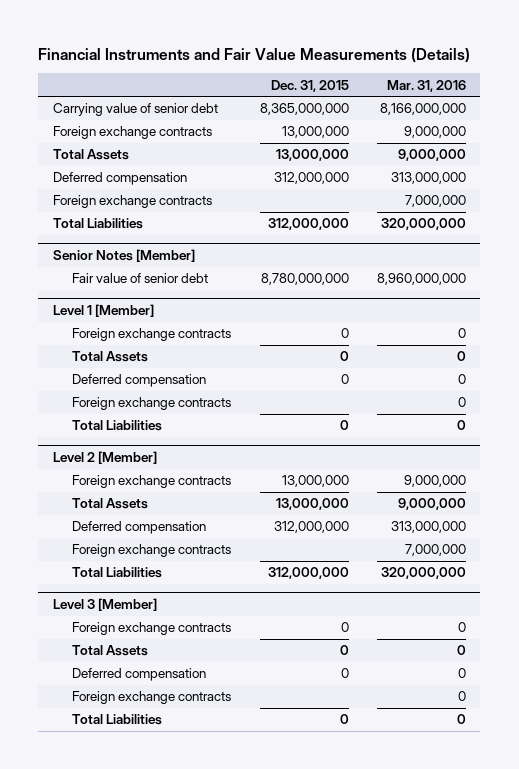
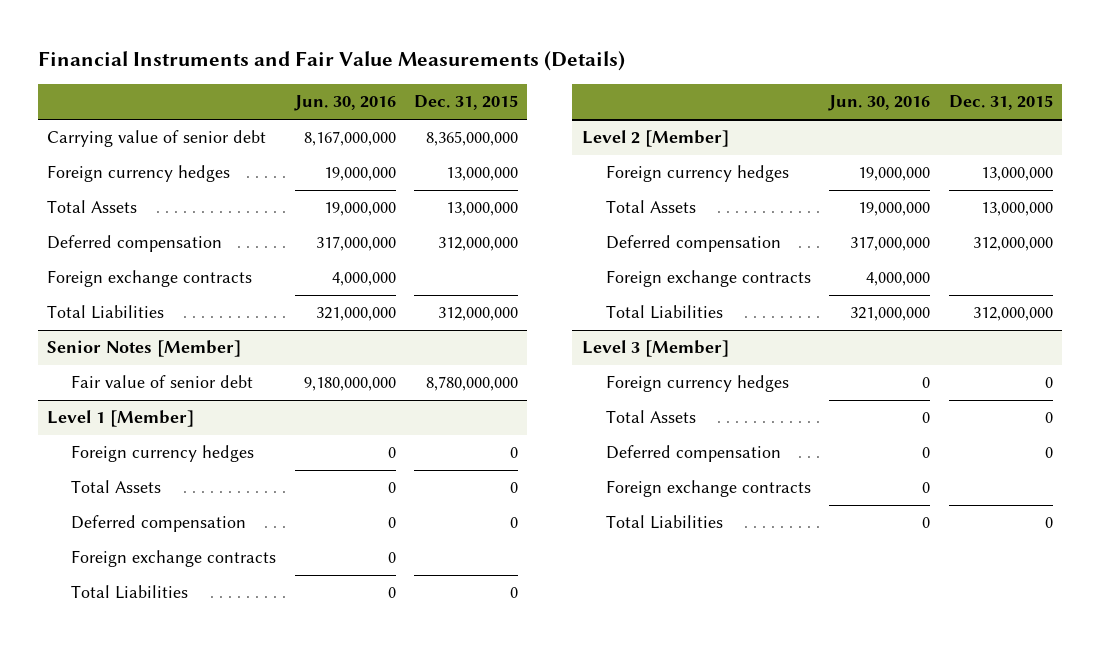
[387,79,467,92] Mar. 31, 2016 -> none
none -> [293,95,396,112] Jun. 30, 2016
[52,126,212,140] Foreign exchange contracts -> [47,165,231,183] Foreign currency hedges
[72,328,232,342] Foreign exchange contracts -> [71,445,255,463] Foreign currency hedges
[72,475,232,489] Foreign exchange contracts -> [606,165,790,183] Foreign currency hedges
[72,622,232,636] Foreign exchange contracts -> [606,375,790,393] Foreign currency hedges

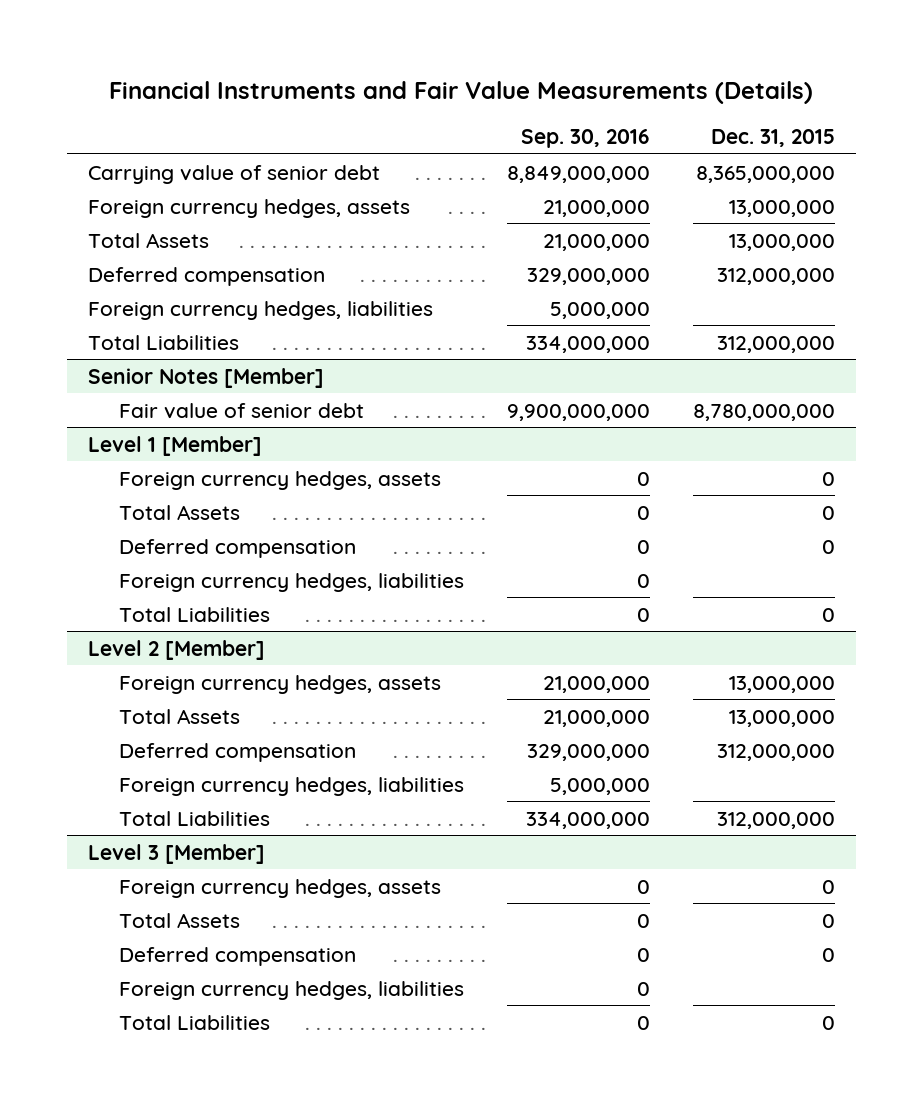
[293,95,396,112] Jun. 30, 2016 -> none
none -> [520,129,650,149] Sep. 30, 2016
[47,165,231,183] Foreign currency hedges -> [88,198,411,218] Foreign currency hedges, assets
[47,270,253,288] Foreign exchange contracts -> [88,300,434,320] Foreign currency hedges, liabilities
[71,445,255,463] Foreign currency hedges -> [119,470,442,490] Foreign currency hedges, assets
[71,550,277,568] Foreign exchange contracts -> [119,572,465,592] Foreign currency hedges, liabilities
[606,165,790,183] Foreign currency hedges -> [119,674,442,694] Foreign currency hedges, assets
[606,270,812,288] Foreign exchange contracts -> [119,776,465,796] Foreign currency hedges, liabilities
[606,375,790,393] Foreign currency hedges -> [119,878,442,898] Foreign currency hedges, assets
[606,480,812,498] Foreign exchange contracts -> [119,980,465,1000] Foreign currency hedges, liabilities

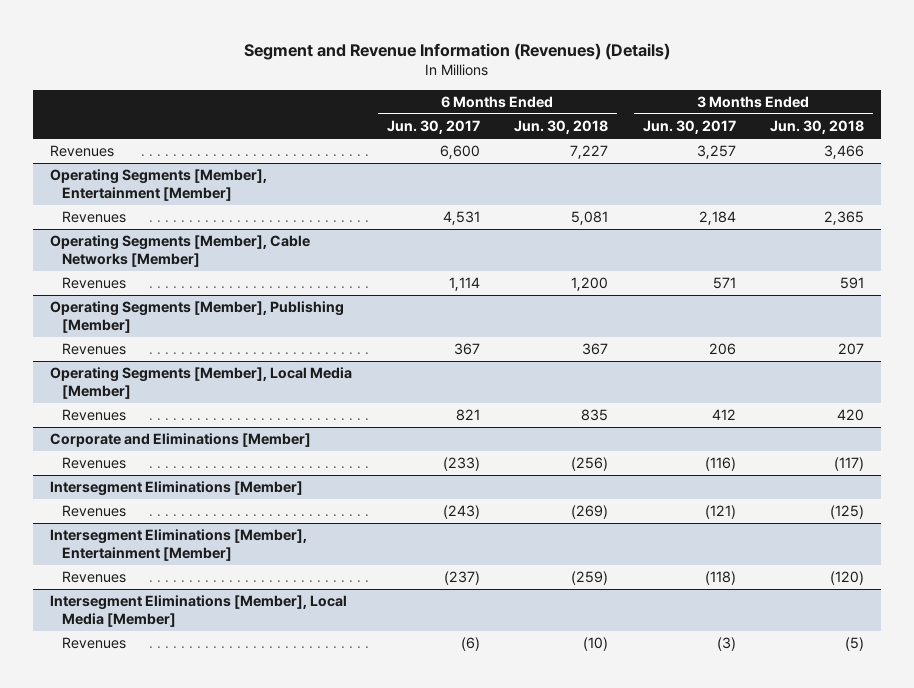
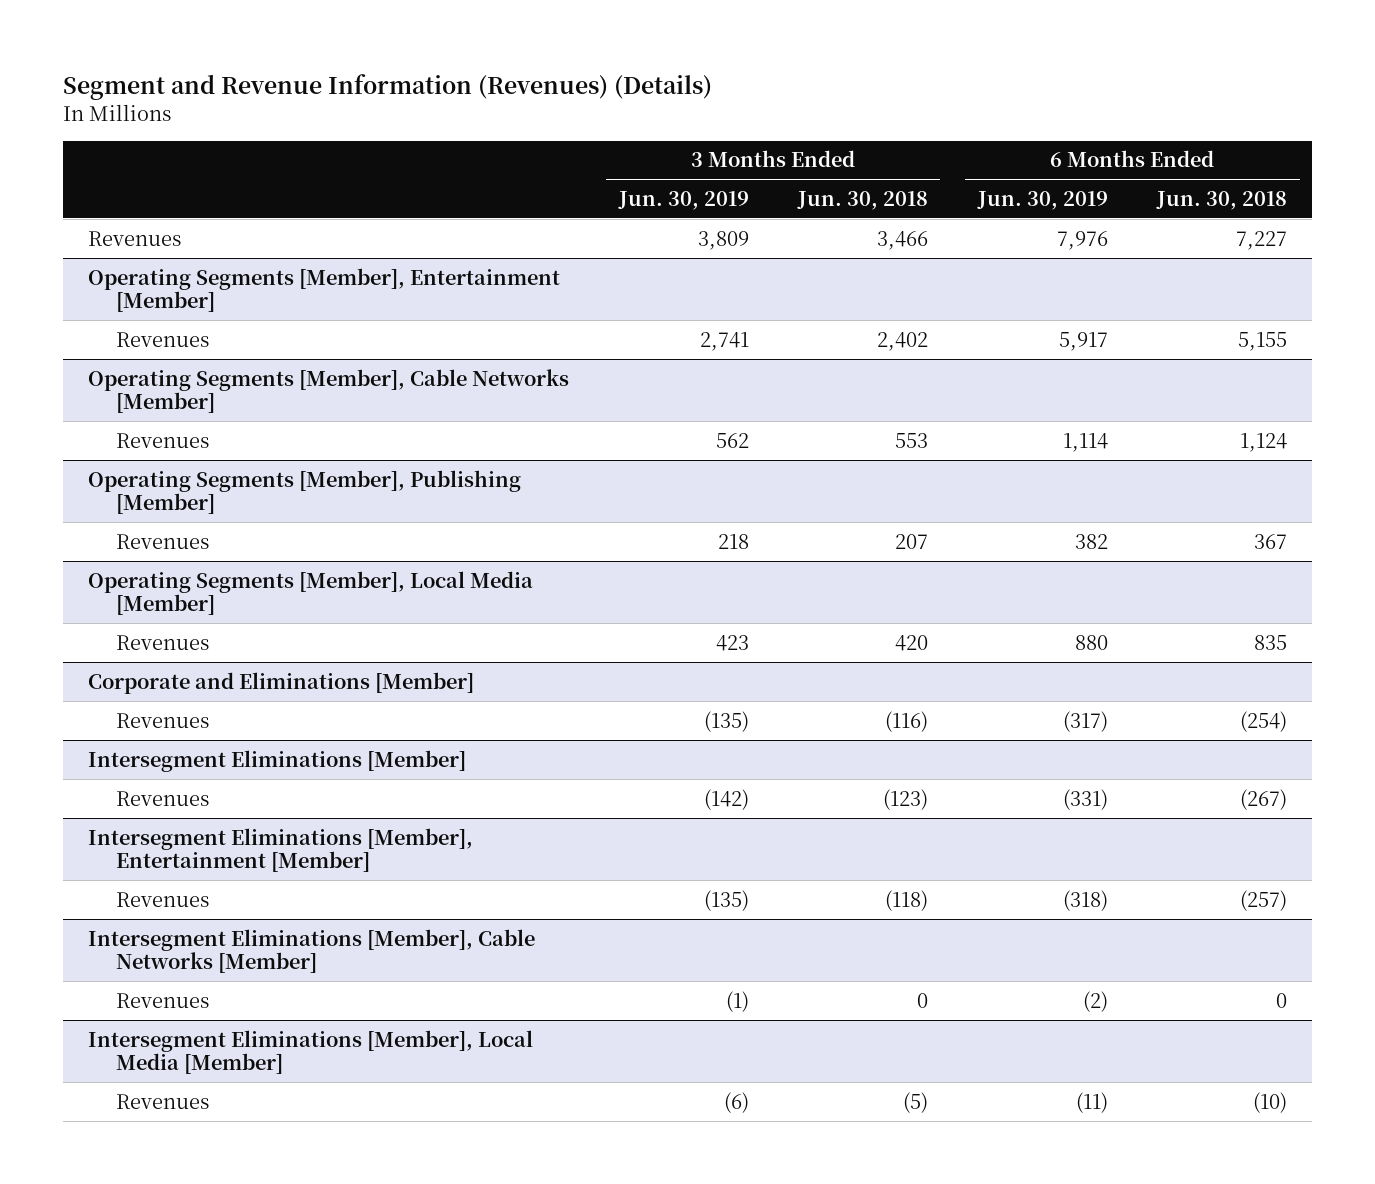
[386,120,480,135] Jun. 30, 2017 -> none
[642,120,736,135] Jun. 30, 2017 -> none
none -> [617,190,749,210] Jun. 30, 2019
none -> [976,190,1108,210] Jun. 30, 2019
[571,211,609,226] 5,081 -> [1238,331,1288,351] 5,155
[823,211,864,226] 2,365 -> [877,331,929,351] 2,402
[571,277,609,292] 1,200 -> [1240,432,1288,452] 1,124
[839,277,864,290] 591 -> [895,432,929,448] 553
[571,457,609,472] (256) -> [1240,710,1288,732] (254)
[833,457,864,472] (117) -> [885,710,929,732] (116)
[571,505,609,520] (269) -> [1240,788,1288,810] (267)
[829,505,864,520] (125) -> [883,788,929,810] (123)
[571,571,609,586] (259) -> [1240,889,1288,911] (257)
[829,571,864,586] (120) -> [885,889,929,911] (118)
none -> [88,928,536,973] Intersegment Eliminations [Member], Cable Networks [Member]
none -> [116,992,210,1008] Revenues

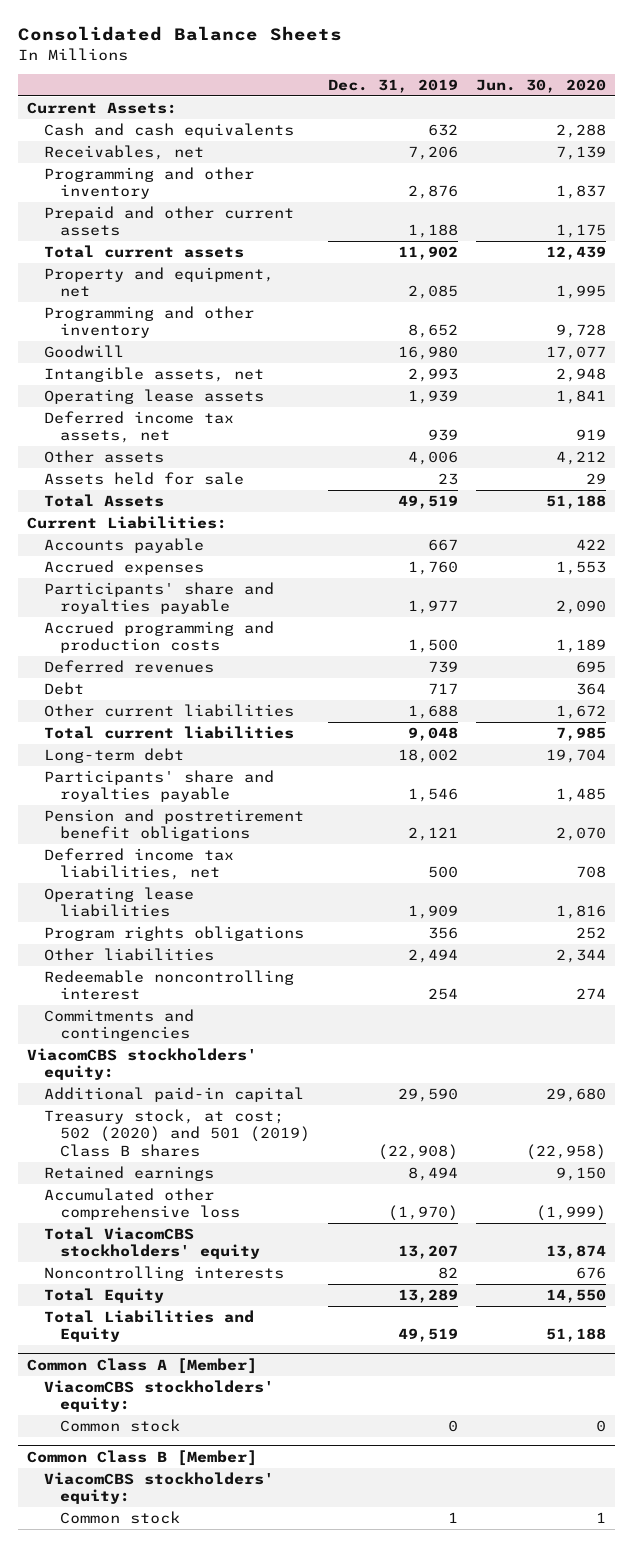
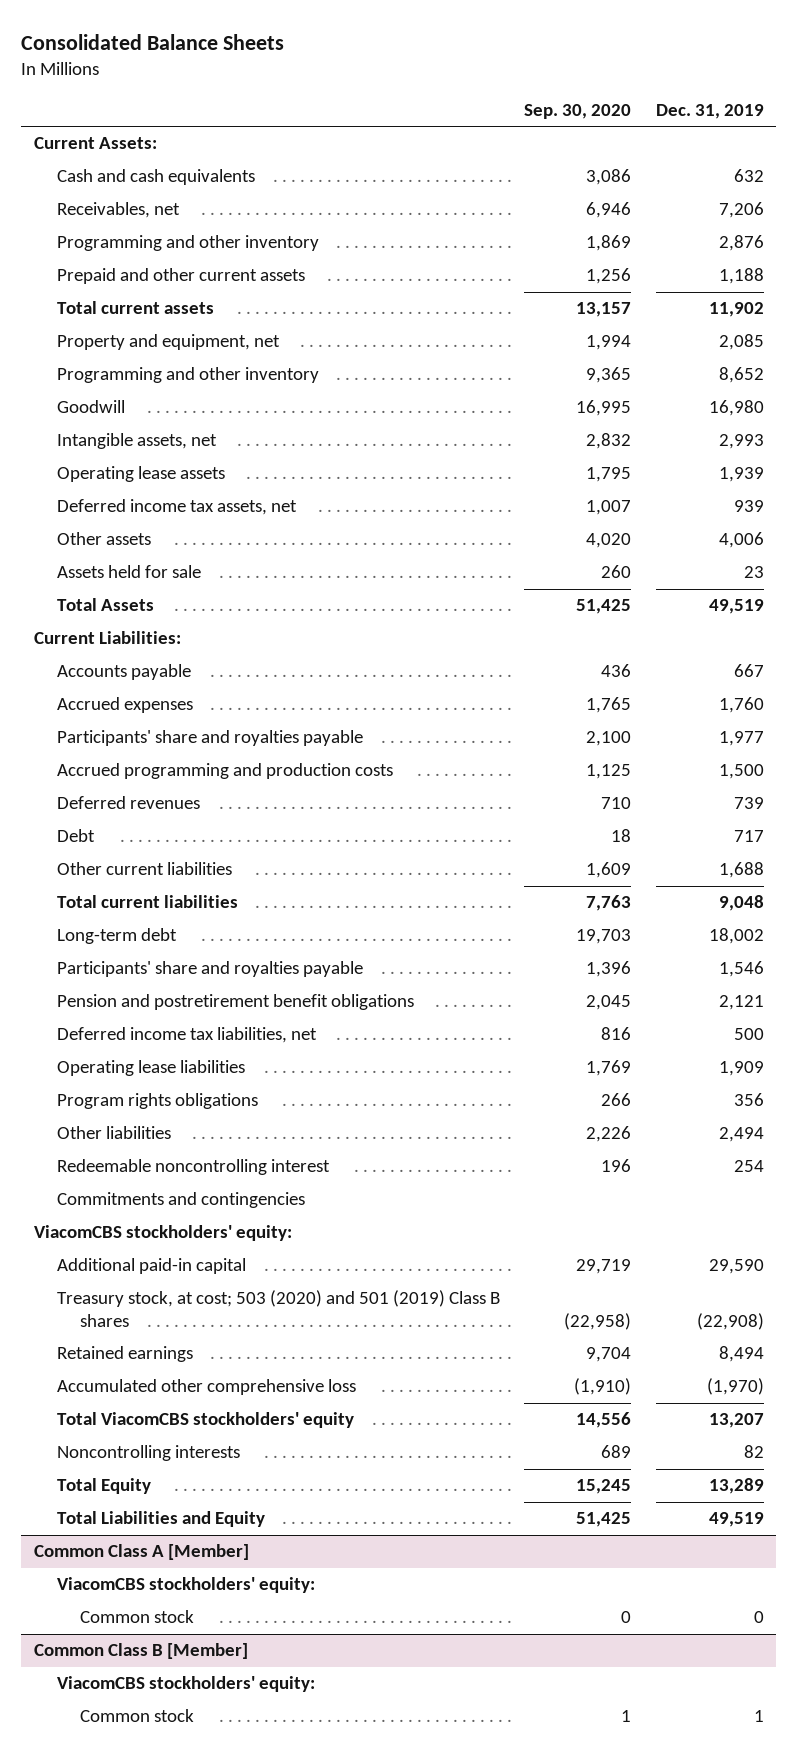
[475,78,606,93] Jun. 30, 2020 -> none
none -> [524,104,632,120] Sep. 30, 2020
[43,1109,311,1157] Treasury stock, at cost; 502 (2020) and 501 (2019) Class B shares -> [56,1290,500,1328] Treasury stock, at cost; 503 (2020) and 501 (2019) Class B shares

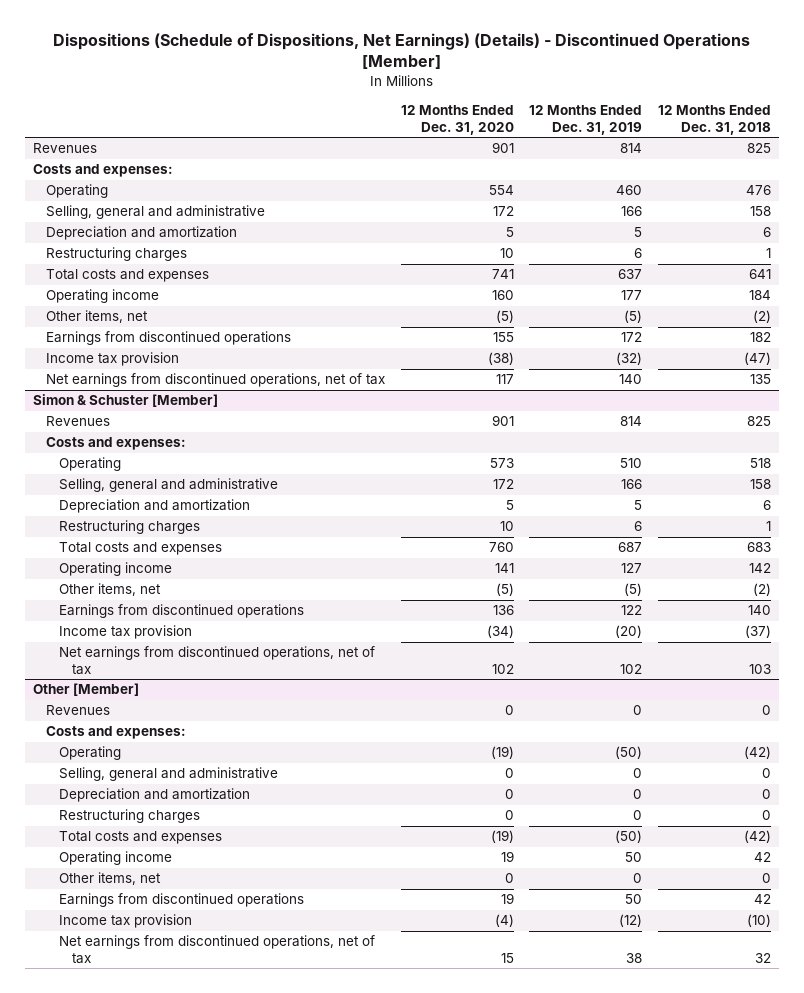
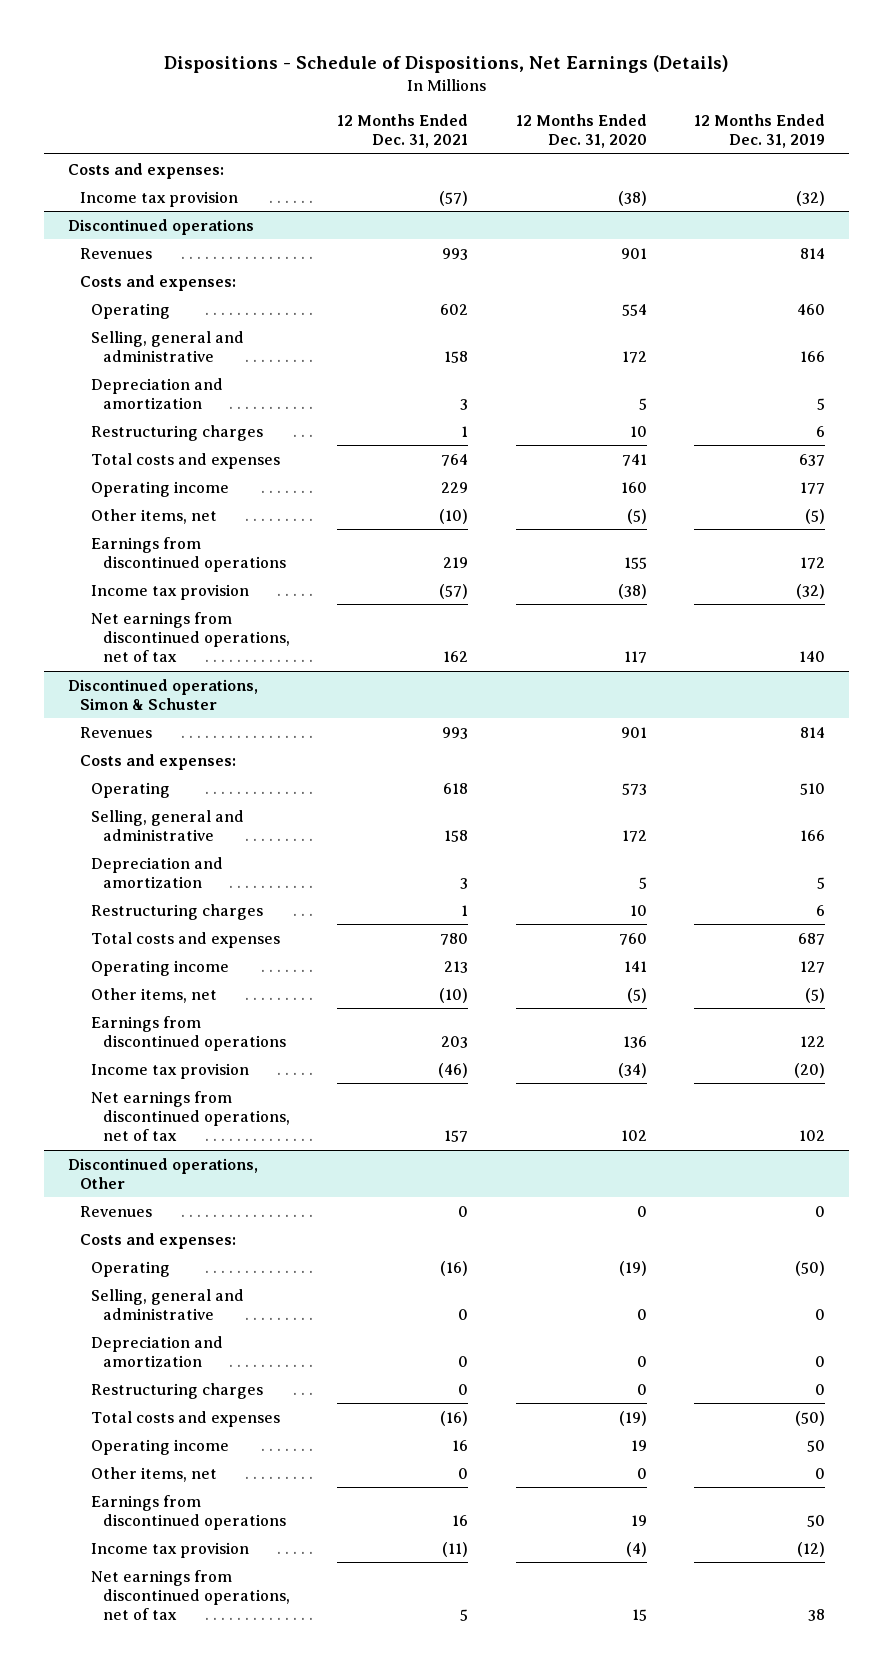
[52,33,750,70] Dispositions (Schedule of Dispositions, Net Earnings) (Details) - Discontinued Operations [Member] -> [163,55,729,74] Dispositions - Schedule of Dispositions, Net Earnings (Details)
[658,105,772,135] 12 Months Ended Dec. 31, 2018 -> none
none -> [337,114,469,149] 12 Months Ended Dec. 31, 2021
none -> [68,162,225,179] Costs and expenses:
none -> [79,190,238,207] Income tax provision
none -> [68,218,255,235] Discontinued operations
[32,394,218,408] Simon & Schuster [Member] -> none
none -> [68,678,259,710] Discontinued operations, Simon & Schuster
[32,683,139,697] Other [Member] -> none
none -> [68,1157,259,1189] Discontinued operations, Other

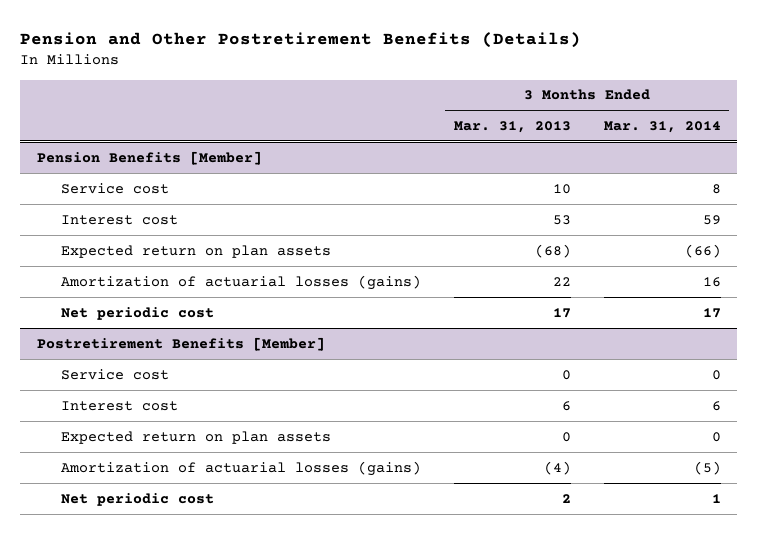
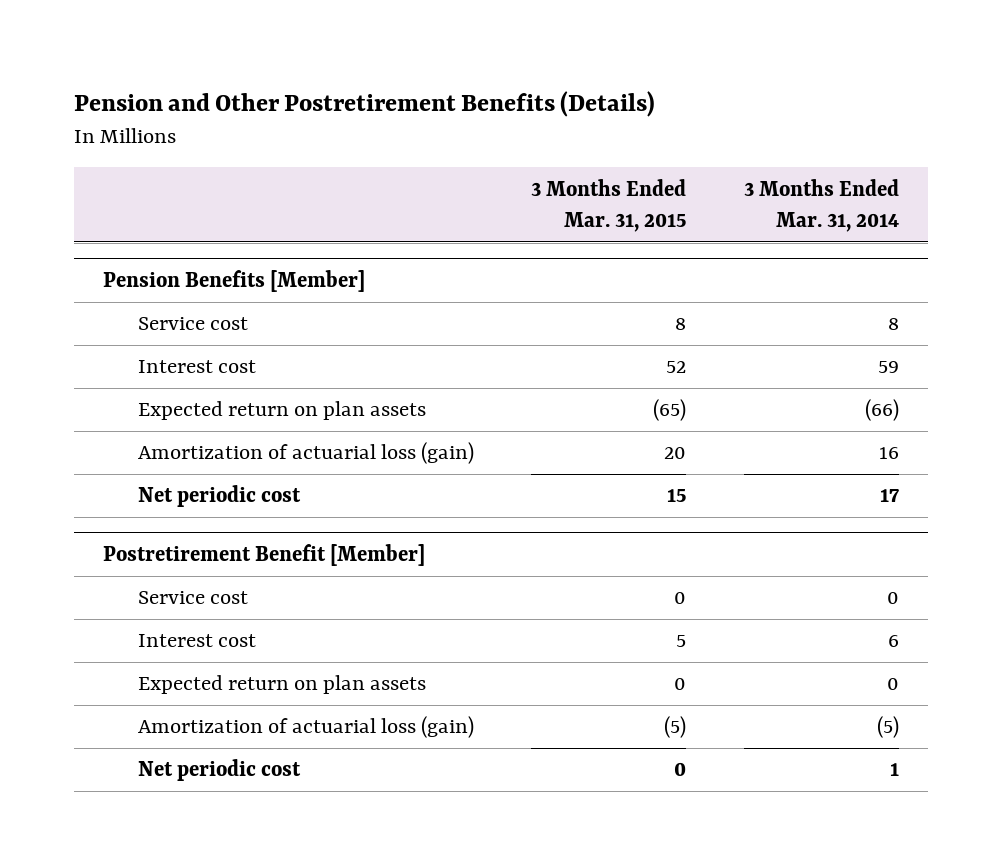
[453,120,571,133] Mar. 31, 2013 -> none
none -> [531,178,687,232] 3 Months Ended Mar. 31, 2015
[60,274,421,290] Amortization of actuarial losses (gains) -> [137,442,474,465] Amortization of actuarial loss (gain)
[36,336,325,351] Postretirement Benefits [Member] -> [102,543,425,566] Postretirement Benefit [Member]
[60,460,421,476] Amortization of actuarial losses (gains) -> [137,716,474,739] Amortization of actuarial loss (gain)

